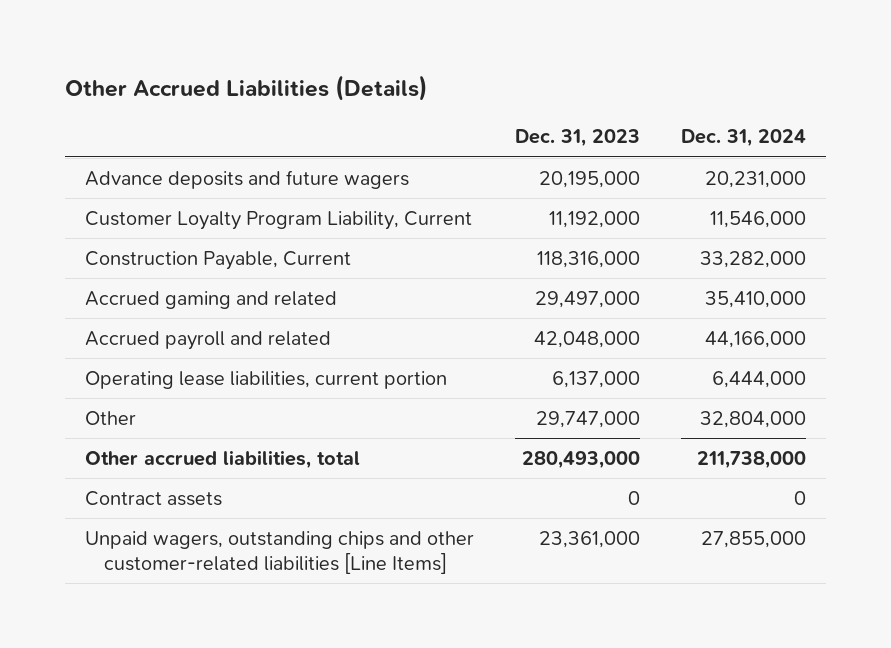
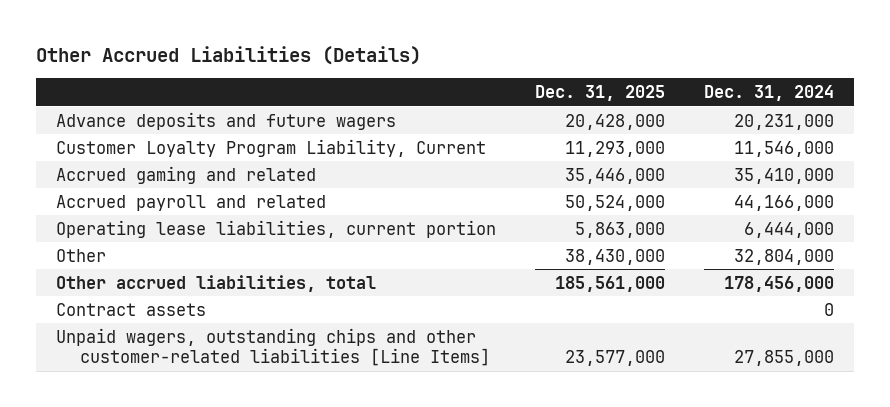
[515,129,641,148] Dec. 31, 2023 -> none
none -> [534,84,665,101] Dec. 31, 2025
[85,250,352,270] Construction Payable, Current -> none
[697,450,807,469] 211,738,000 -> [723,275,834,292] 178,456,000

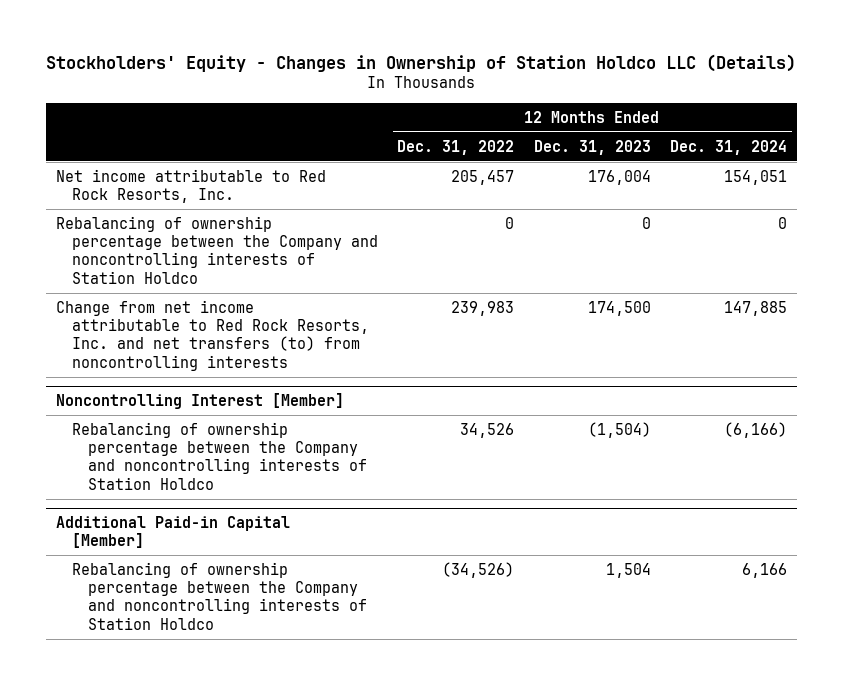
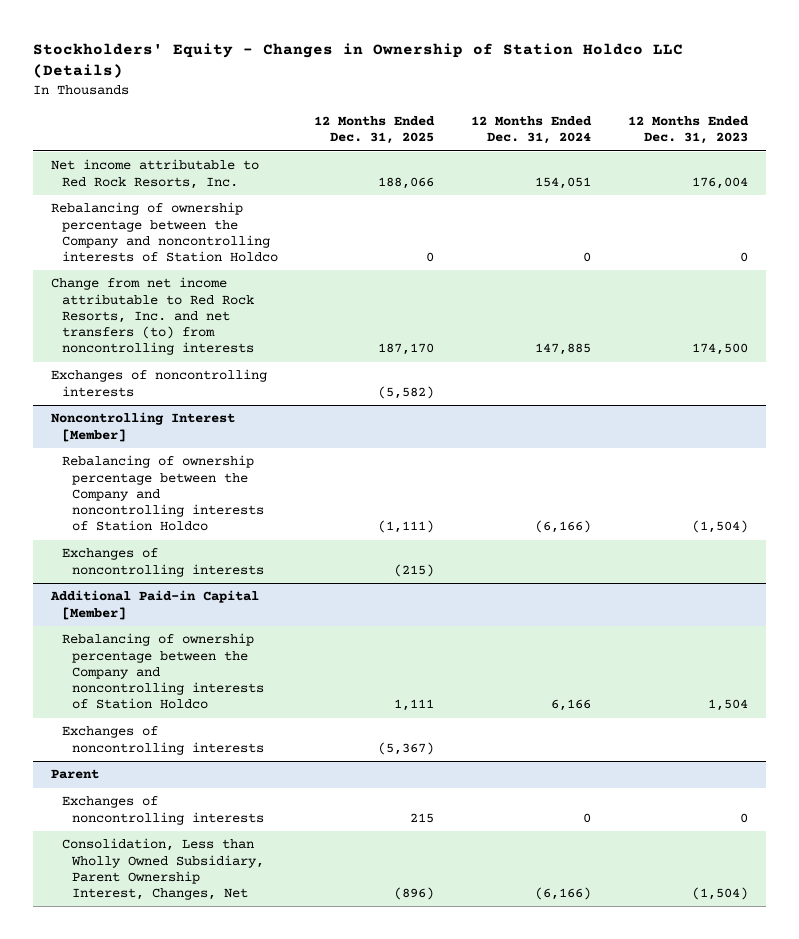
[397,139,515,155] Dec. 31, 2022 -> none
none -> [314,116,436,145] 12 Months Ended Dec. 31, 2025
none -> [50,369,267,397] Exchanges of noncontrolling interests
none -> [61,548,265,577] Exchanges of noncontrolling interests
none -> [61,726,265,755] Exchanges of noncontrolling interests
none -> [50,769,99,780] Parent
none -> [61,796,265,825] Exchanges of noncontrolling interests
none -> [61,838,265,901] Consolidation, Less than Wholly Owned Subsidiary, Parent Ownership Interest, Changes, Net

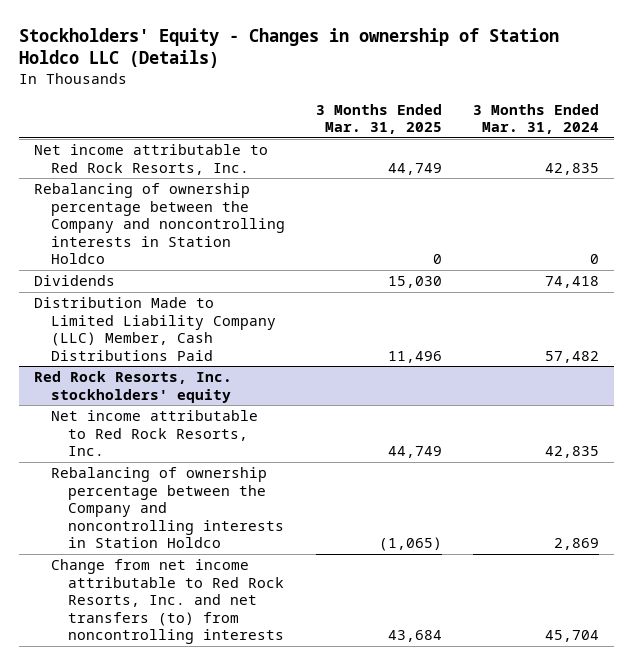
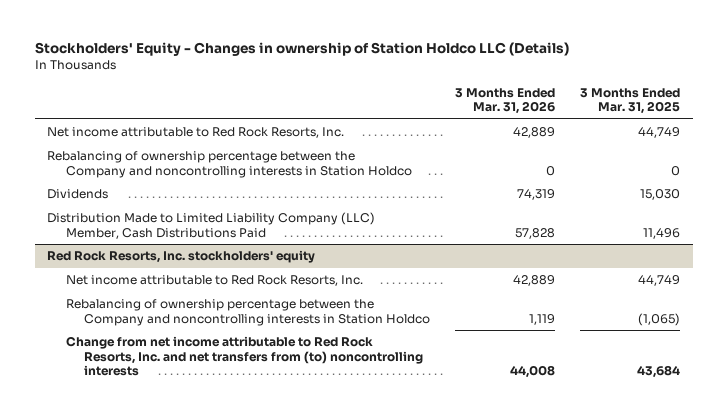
[472,103,599,135] 3 Months Ended Mar. 31, 2024 -> none
none -> [455,87,556,115] 3 Months Ended Mar. 31, 2026
[50,559,284,644] Change from net income attributable to Red Rock Resorts, Inc. and net transfers (to) from noncontrolling interests -> [65,336,424,377] Change from net income attributable to Red Rock Resorts, Inc. and net transfers from (to) noncontrolling interests

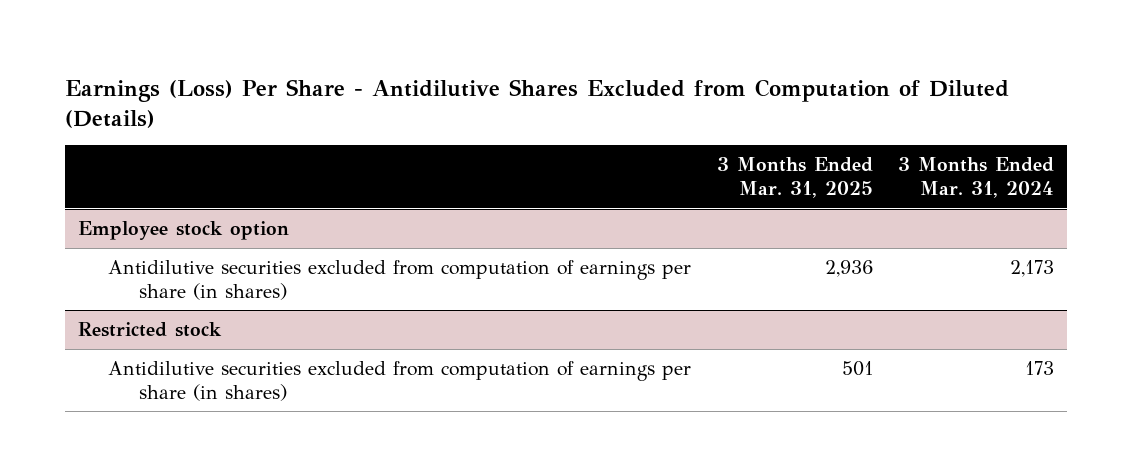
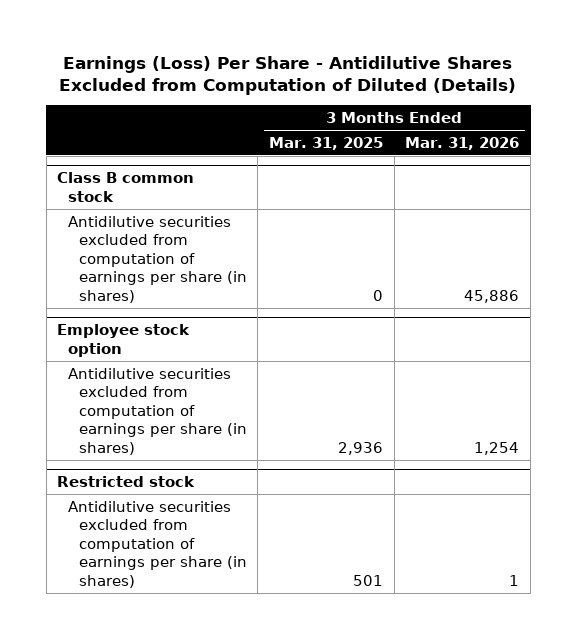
[897,157,1054,198] 3 Months Ended Mar. 31, 2024 -> none
none -> [405,136,520,150] Mar. 31, 2026
none -> [57,171,195,202] Class B common stock
none -> [68,215,247,304] Antidilutive securities excluded from computation of earnings per share (in shares)

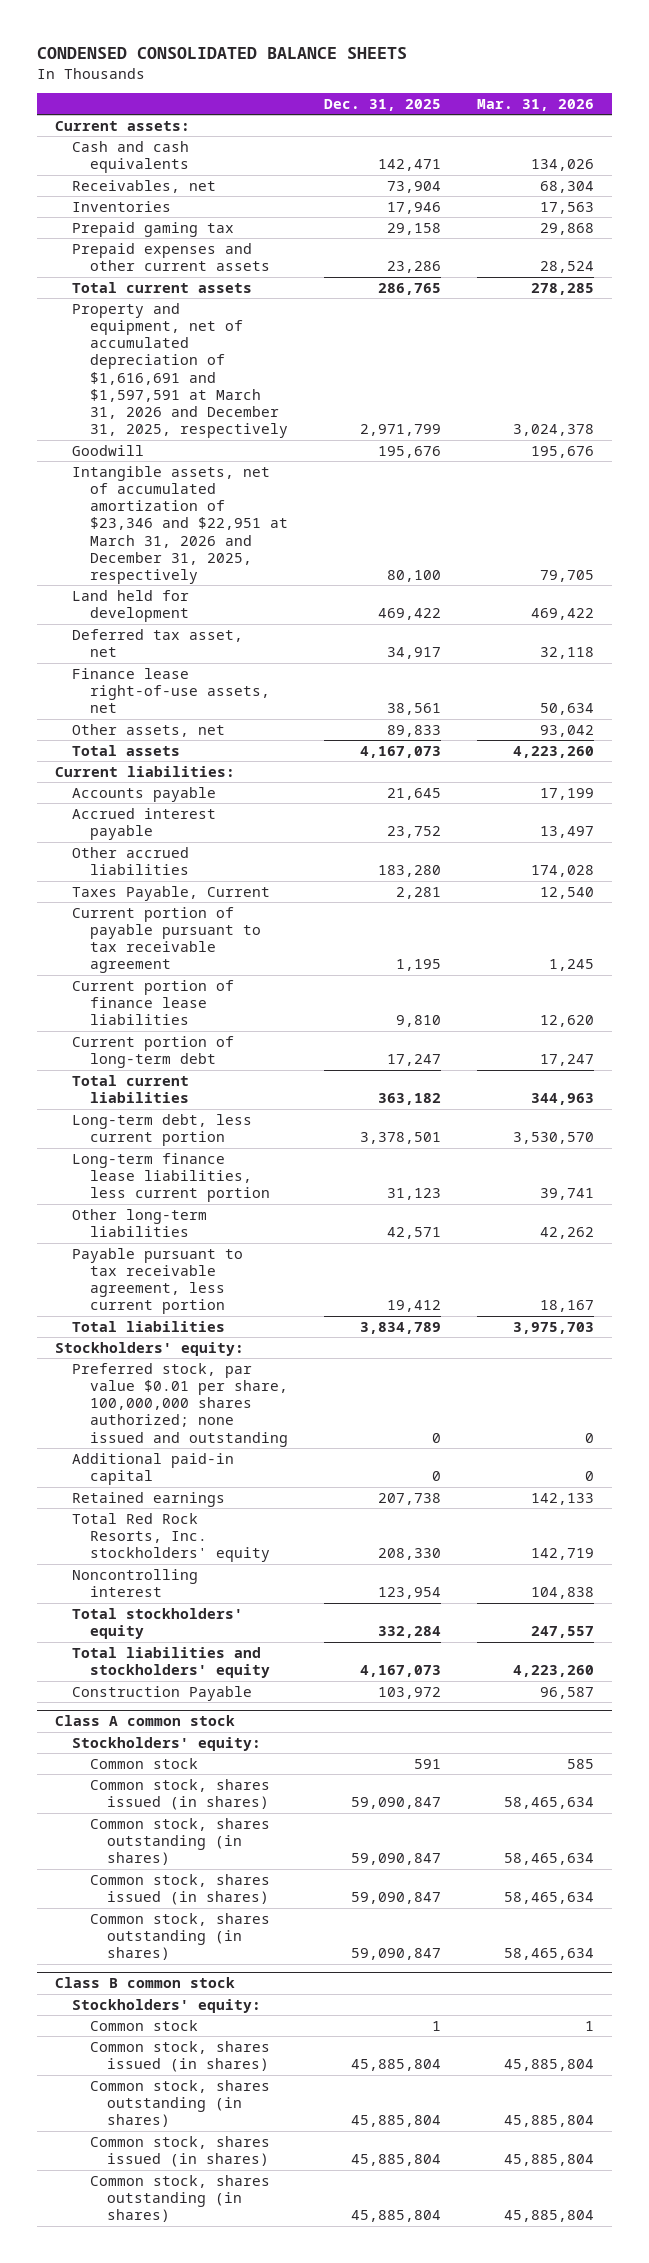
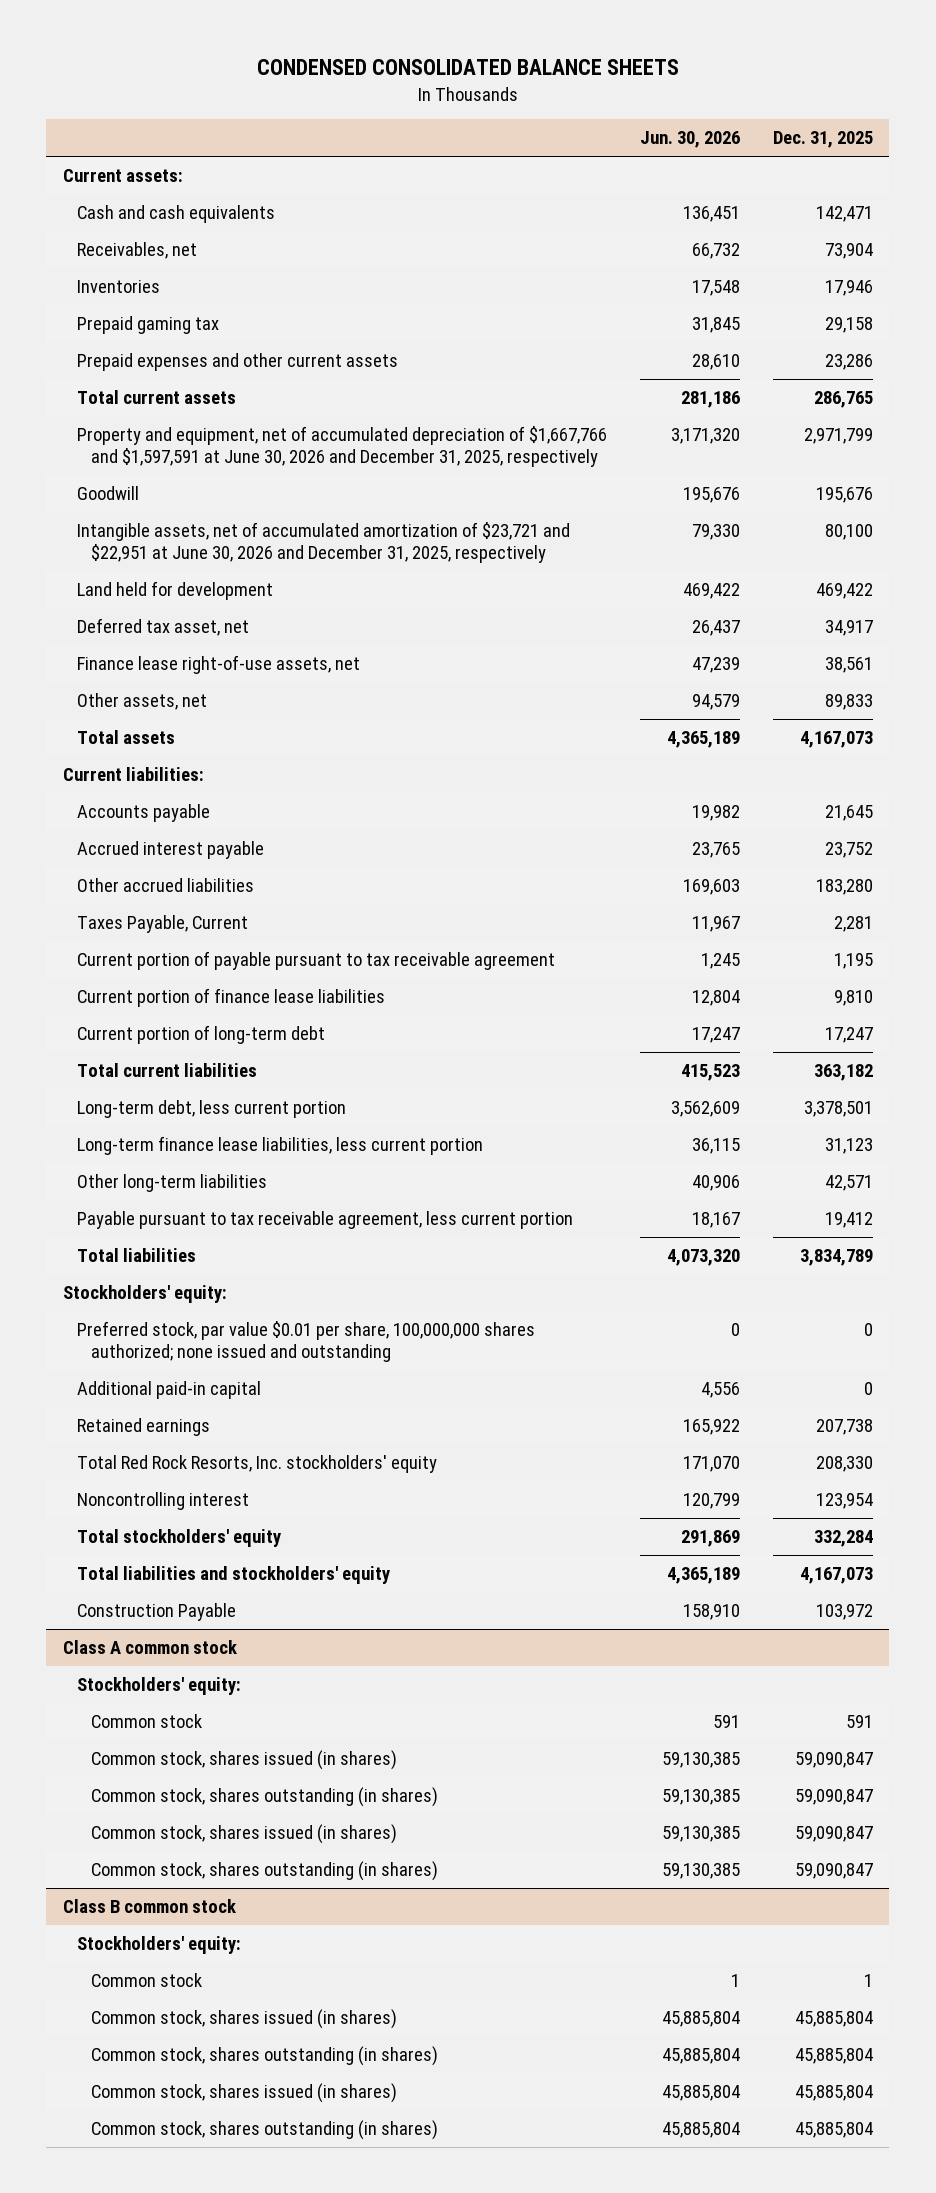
[476,98,594,111] Mar. 31, 2026 -> none
none -> [639,131,740,149] Jun. 30, 2026
[72,302,288,438] Property and equipment, net of accumulated depreciation of $1,616,691 and $1,597,591 at March 31, 2026 and December 31, 2025, respectively -> [76,425,607,468] Property and equipment, net of accumulated depreciation of $1,667,766 and $1,597,591 at June 30, 2026 and December 31, 2025, respectively
[72,465,288,584] Intangible assets, net of accumulated amortization of $23,346 and $22,951 at March 31, 2026 and December 31, 2025, respectively -> [76,521,570,564] Intangible assets, net of accumulated amortization of $23,721 and $22,951 at June 30, 2026 and December 31, 2025, respectively

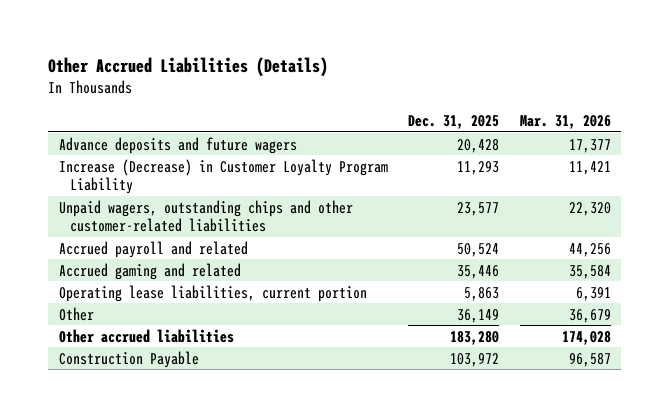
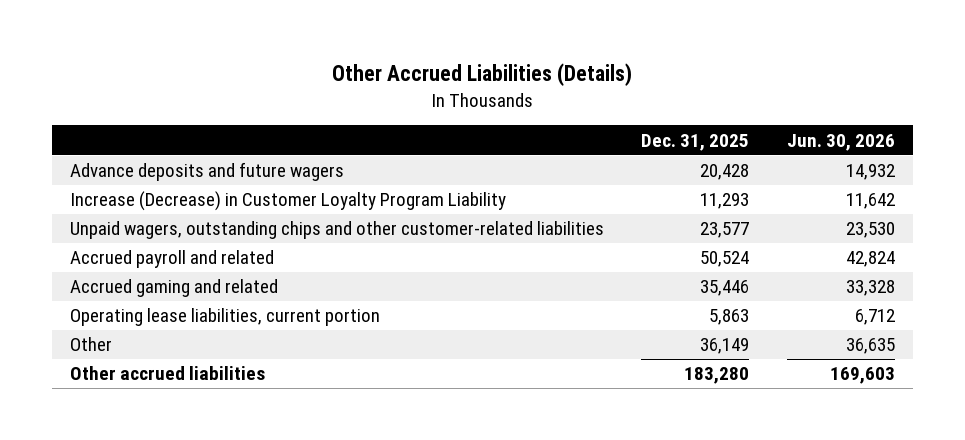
[519,114,611,129] Mar. 31, 2026 -> none
none -> [786,133,895,151] Jun. 30, 2026
[58,350,199,368] Construction Payable -> none

